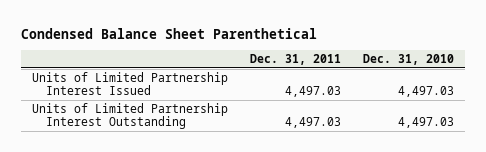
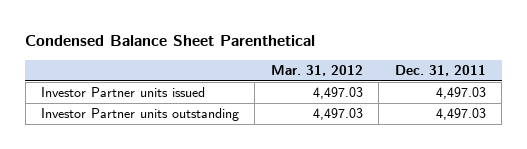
[363,53,455,65] Dec. 31, 2010 -> none
none -> [270,65,363,77] Mar. 31, 2012
[32,72,229,96] Units of Limited Partnership Interest Issued -> [41,87,206,98] Investor Partner units issued
[32,103,229,130] Units of Limited Partnership Interest Outstanding -> [41,108,240,122] Investor Partner units outstanding

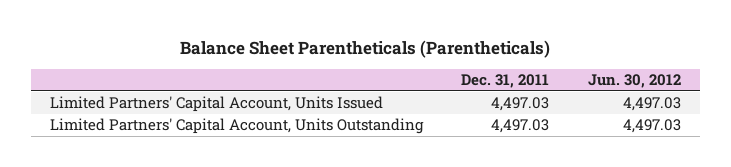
[25,35,316,47] Condensed Balance Sheet Parenthetical -> [180,39,551,58] Balance Sheet Parentheticals (Parentheticals)
[270,65,363,77] Mar. 31, 2012 -> none
none -> [587,73,681,88] Jun. 30, 2012
[41,87,206,98] Investor Partner units issued -> [49,96,383,113] Limited Partners' Capital Account, Units Issued
[41,108,240,122] Investor Partner units outstanding -> [49,118,424,135] Limited Partners' Capital Account, Units Outstanding

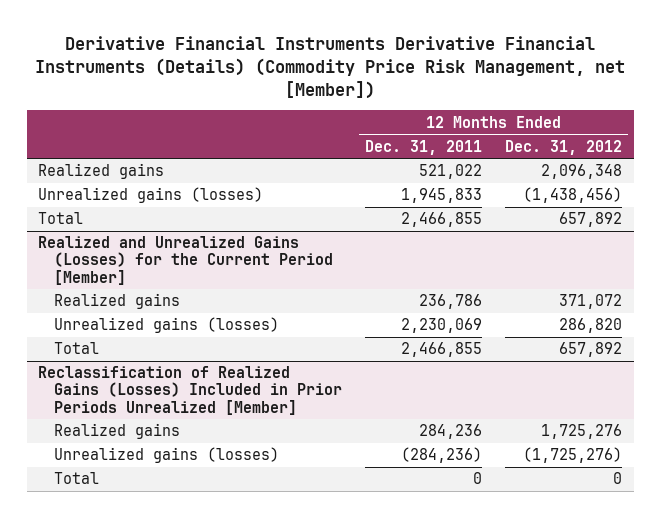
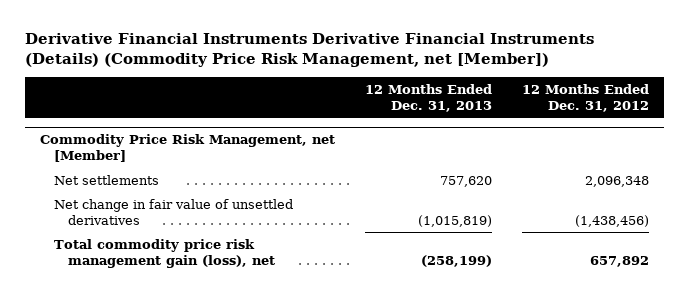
[365,139,483,155] Dec. 31, 2011 -> none
none -> [364,83,492,113] 12 Months Ended Dec. 31, 2013
[38,236,334,285] Realized and Unrealized Gains (Losses) for the Current Period [Member] -> none
[54,293,181,310] Realized gains -> none
[54,317,280,334] Unrealized gains (losses) -> none
[54,342,100,355] Total -> none
[38,366,343,415] Reclassification of Realized Gains (Losses) Included in Prior Periods Unrealized [Member] -> none
[54,423,181,440] Realized gains -> none
[54,447,280,464] Unrealized gains (losses) -> none
[54,472,100,485] Total -> none
none -> [39,133,335,163] Commodity Price Risk Management, net [Member]
[38,163,165,180] Realized gains -> [53,174,159,185] Net settlements
[38,187,264,204] Unrealized gains (losses) -> [53,198,293,226] Net change in fair value of unsettled derivatives
[38,212,84,225] Total -> [53,238,276,269] Total commodity price risk management gain (loss), net

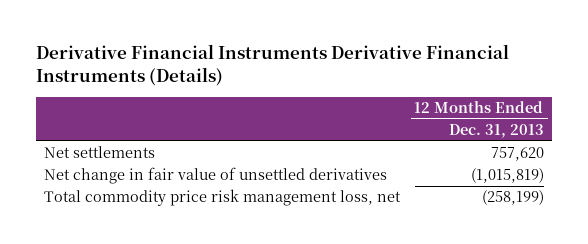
[24,33,594,68] Derivative Financial Instruments Derivative Financial Instruments (Details) (Commodity Price Risk Management, net [Member]) -> [36,44,510,87] Derivative Financial Instruments Derivative Financial Instruments (Details)
[521,83,649,113] 12 Months Ended Dec. 31, 2012 -> none
[39,133,335,163] Commodity Price Risk Management, net [Member] -> none
[53,238,276,269] Total commodity price risk management gain (loss), net -> [43,189,401,207] Total commodity price risk management loss, net

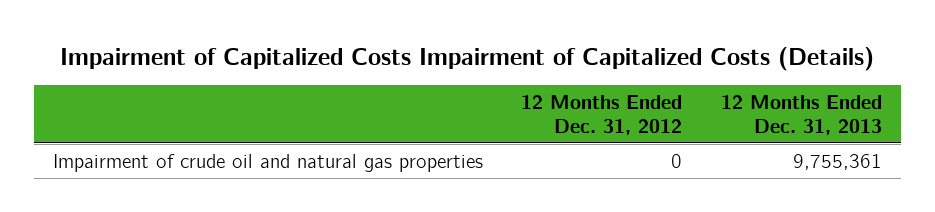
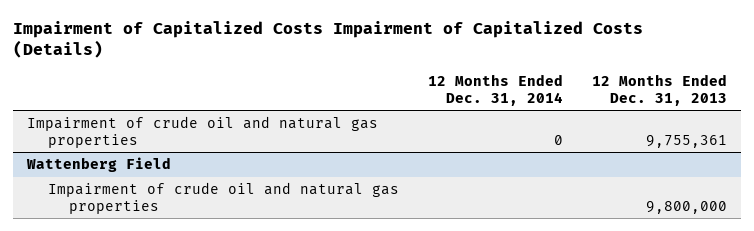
[521,95,683,135] 12 Months Ended Dec. 31, 2012 -> none
none -> [427,74,563,106] 12 Months Ended Dec. 31, 2014
none -> [26,157,172,173] Wattenberg Field
none -> [48,182,400,214] Impairment of crude oil and natural gas properties

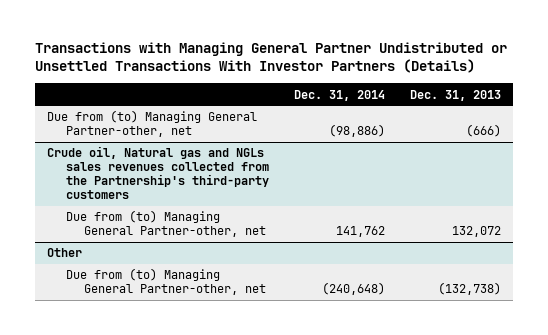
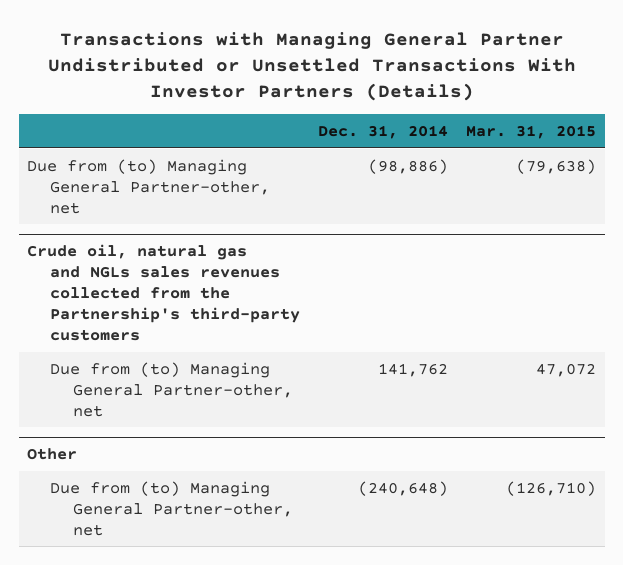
[409,89,501,101] Dec. 31, 2013 -> none
none -> [465,124,596,139] Mar. 31, 2015
[47,146,269,200] Crude oil, Natural gas and NGLs sales revenues collected from the Partnership's third-party customers -> [27,244,301,341] Crude oil, natural gas and NGLs sales revenues collected from the Partnership's third-party customers

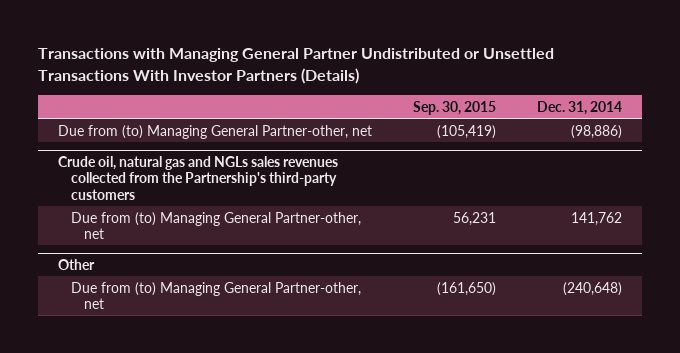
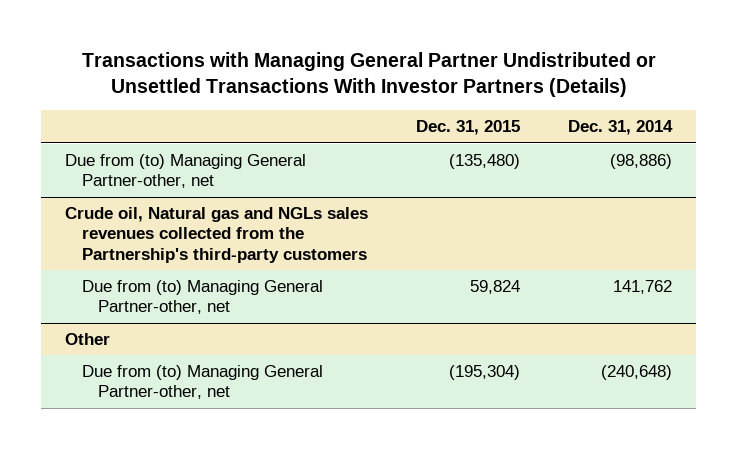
[412,100,496,115] Sep. 30, 2015 -> none
none -> [416,120,521,136] Dec. 31, 2015
[58,155,339,200] Crude oil, natural gas and NGLs sales revenues collected from the Partnership's third-party customers -> [65,206,369,263] Crude oil, Natural gas and NGLs sales revenues collected from the Partnership's third-party customers

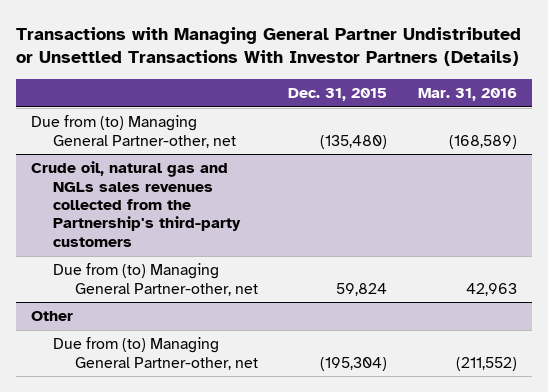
[568,120,674,136] Dec. 31, 2014 -> none
none -> [417,87,517,101] Mar. 31, 2016
[65,206,369,263] Crude oil, Natural gas and NGLs sales revenues collected from the Partnership's third-party customers -> [31,161,241,247] Crude oil, natural gas and NGLs sales revenues collected from the Partnership's third-party customers

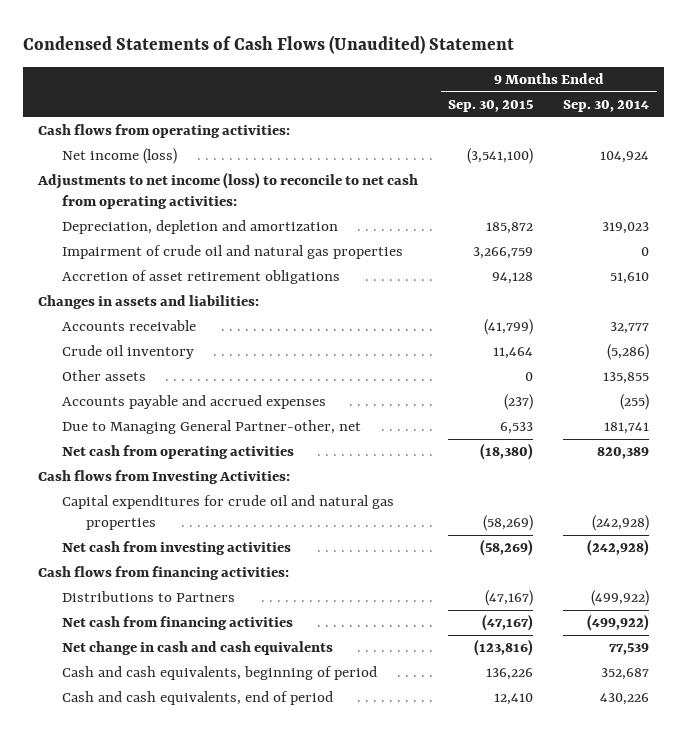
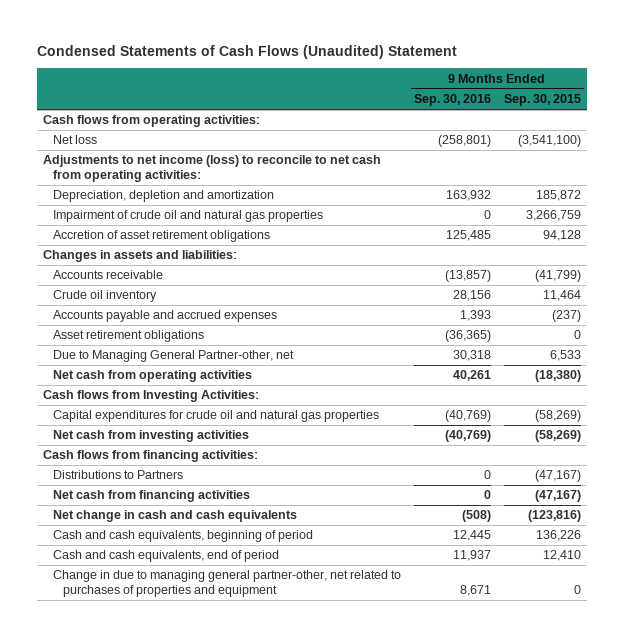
[563,100,650,113] Sep. 30, 2014 -> none
none -> [413,94,491,107] Sep. 30, 2016
[62,148,178,165] Net income (loss) -> [53,135,98,145] Net loss
[62,370,147,382] Other assets -> none
none -> [53,330,205,343] Asset retirement obligations
none -> [53,570,402,598] Change in due to managing general partner-other, net related to purchases of properties and equipment

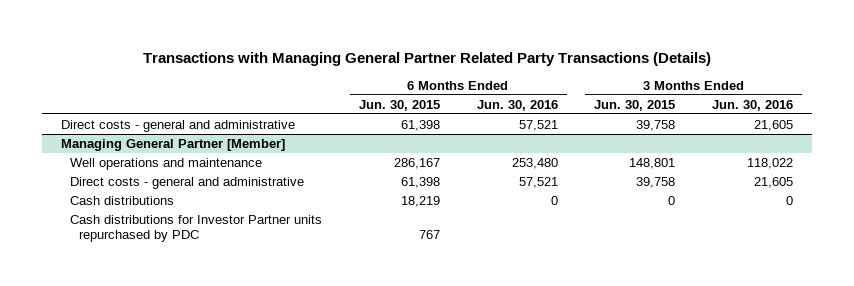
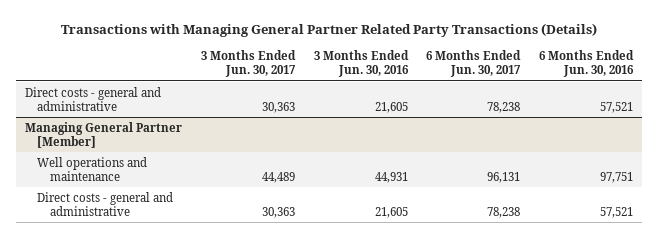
[358,99,440,111] Jun. 30, 2015 -> none
[594,99,676,111] Jun. 30, 2015 -> none
none -> [201,50,297,78] 3 Months Ended Jun. 30, 2017
none -> [426,50,522,78] 6 Months Ended Jun. 30, 2017
[511,158,558,170] 253,480 -> [600,171,634,183] 97,751
[747,158,794,170] 118,022 -> [374,171,408,183] 44,931
[70,196,175,206] Cash distributions -> none
[70,215,323,243] Cash distributions for Investor Partner units repurchased by PDC -> none

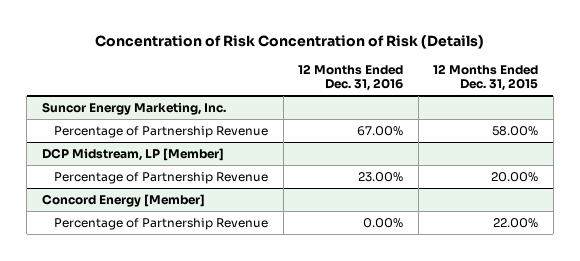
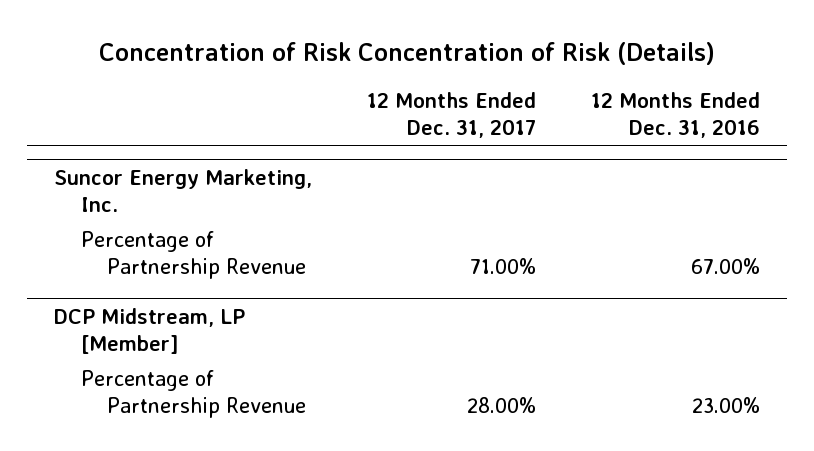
[433,63,539,92] 12 Months Ended Dec. 31, 2015 -> none
none -> [367,91,537,139] 12 Months Ended Dec. 31, 2017
[41,193,205,207] Concord Energy [Member] -> none
[54,217,269,230] Percentage of Partnership Revenue -> none

